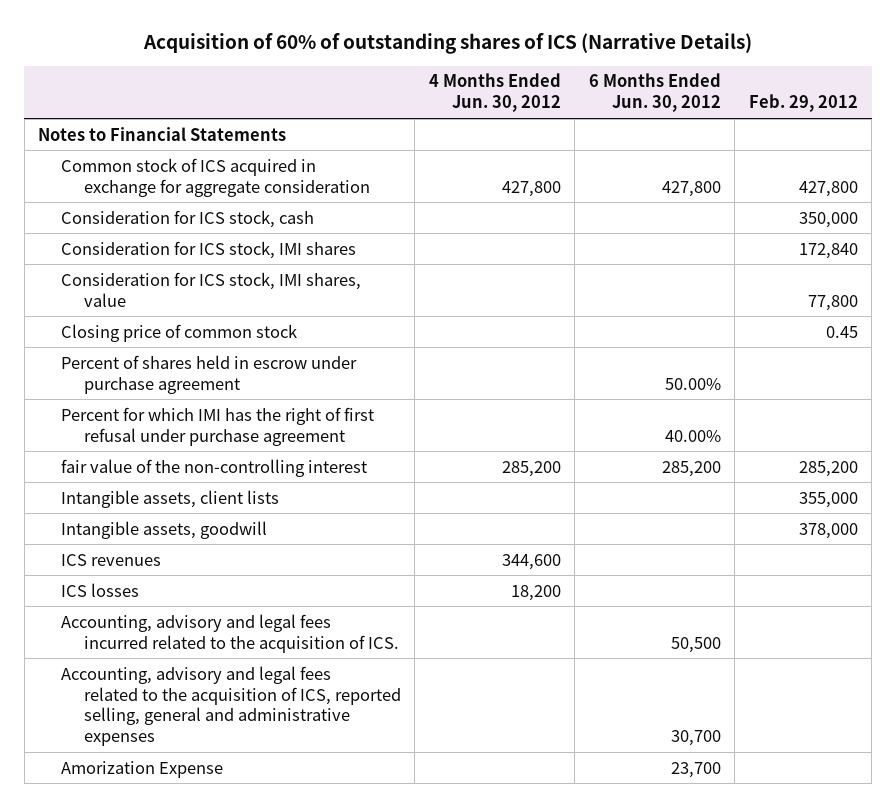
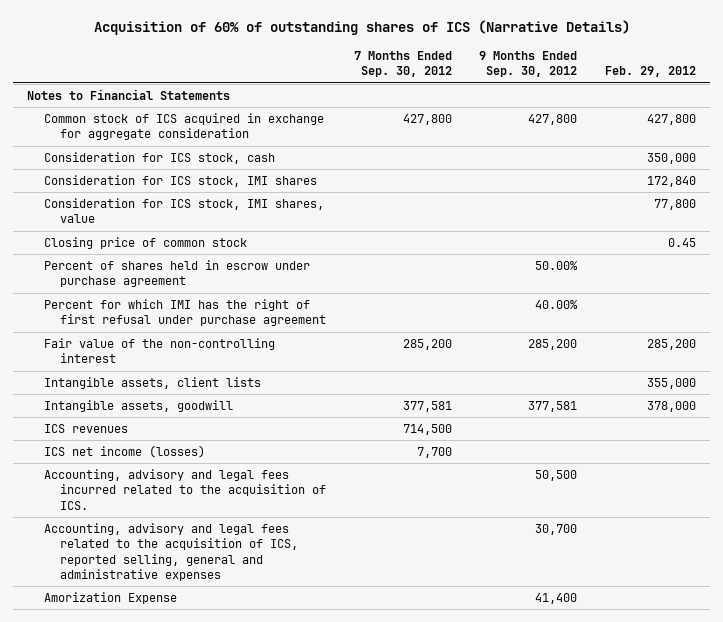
[428,73,561,113] 4 Months Ended Jun. 30, 2012 -> none
[588,73,721,113] 6 Months Ended Jun. 30, 2012 -> none
none -> [353,51,452,78] 7 Months Ended Sep. 30, 2012
none -> [479,51,578,78] 9 Months Ended Sep. 30, 2012
[60,458,367,477] fair value of the non-controlling interest -> [43,338,275,364] Fair value of the non-controlling interest
[60,582,139,597] ICS losses -> [43,445,205,459] ICS net income (losses)

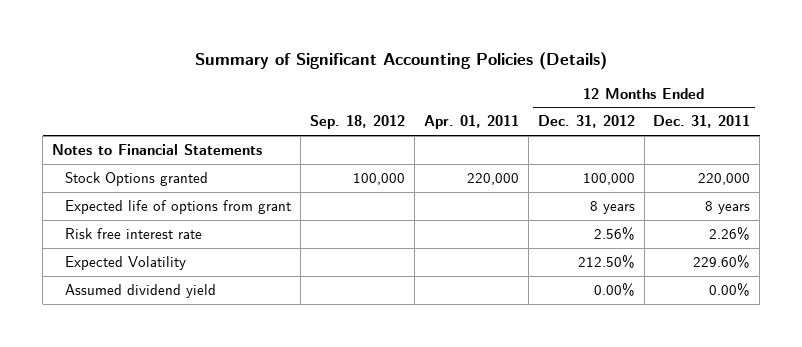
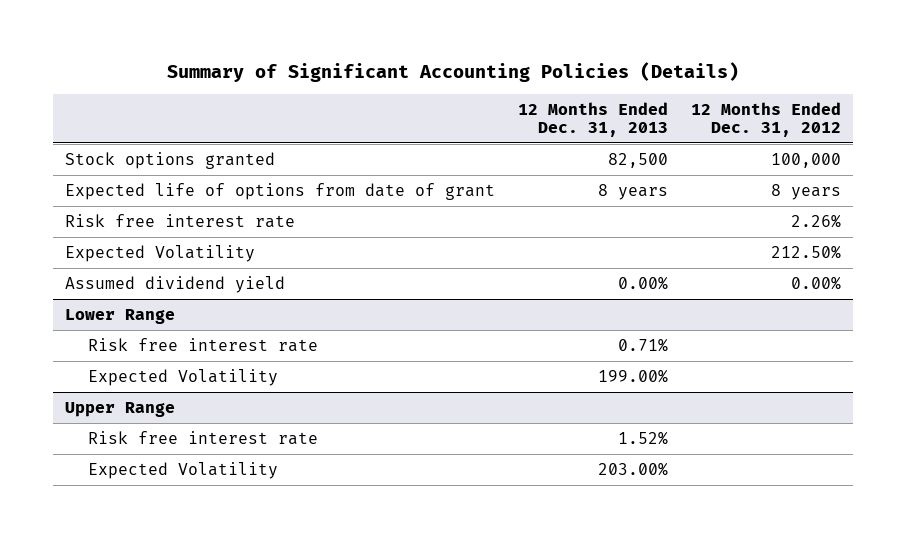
[310,115,406,130] Sep. 18, 2012 -> none
[423,115,519,130] Apr. 01, 2011 -> none
[653,115,751,129] Dec. 31, 2011 -> none
none -> [518,101,669,138] 12 Months Ended Dec. 31, 2013
[51,143,262,155] Notes to Financial Statements -> none
[65,171,209,186] Stock Options granted -> [64,151,275,169] Stock options granted
[65,199,292,214] Expected life of options from grant -> [64,182,495,200] Expected life of options from date of grant
[593,226,635,240] 2.56% -> [791,213,842,228] 2.26%
none -> [64,308,175,324] Lower Range
none -> [87,337,318,352] Risk free interest rate
none -> [87,368,278,386] Expected Volatility
none -> [64,401,175,417] Upper Range
none -> [87,430,318,445] Risk free interest rate
none -> [87,461,278,479] Expected Volatility

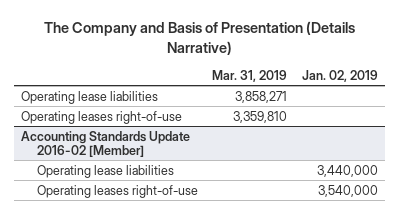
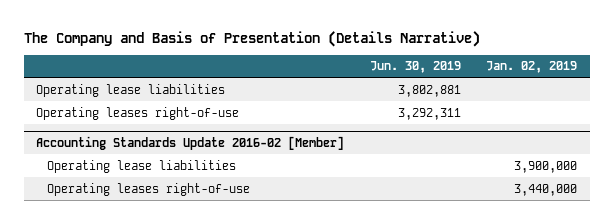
[212,70,288,83] Mar. 31, 2019 -> none
none -> [369,61,461,74] Jun. 30, 2019
[317,164,379,177] 3,440,000 -> [514,160,578,173] 3,900,000
[318,184,379,197] 3,540,000 -> [514,183,578,196] 3,440,000

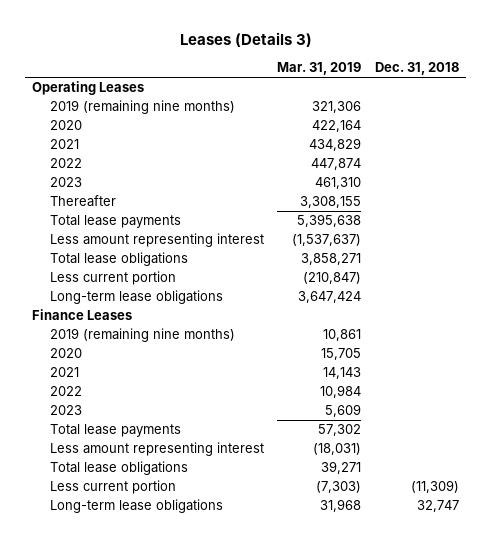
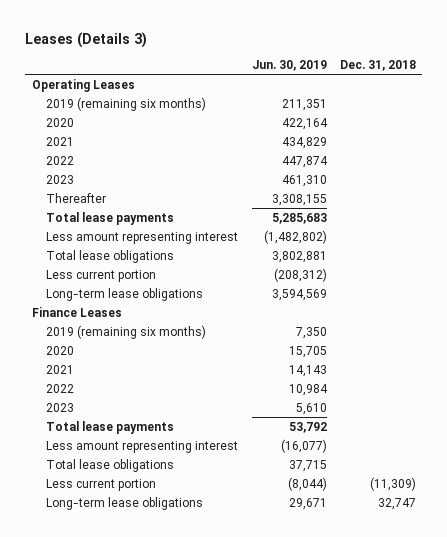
[277,62,362,76] Mar. 31, 2019 -> none
none -> [251,60,327,72] Jun. 30, 2019
[49,100,235,115] 2019 (remaining nine months) -> [46,96,207,111] 2019 (remaining six months)
[49,328,235,343] 2019 (remaining nine months) -> [46,324,207,339] 2019 (remaining six months)

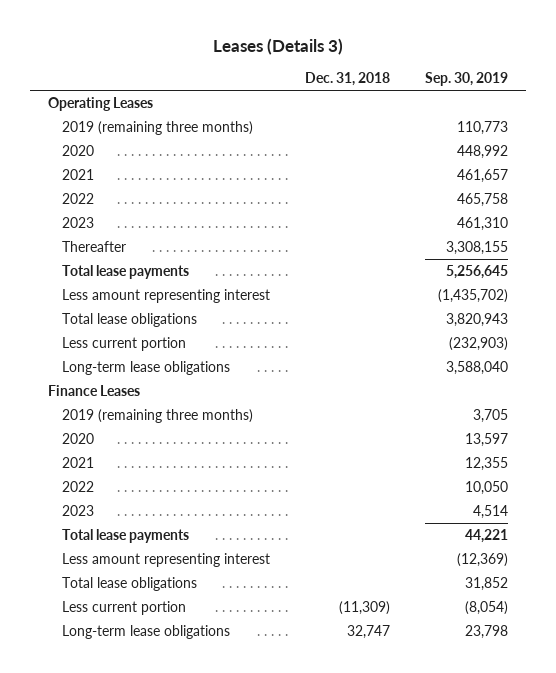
[251,60,327,72] Jun. 30, 2019 -> none
none -> [425,72,509,87] Sep. 30, 2019
[46,96,207,111] 2019 (remaining six months) -> [61,121,253,136] 2019 (remaining three months)
[46,324,207,339] 2019 (remaining six months) -> [61,409,253,424] 2019 (remaining three months)

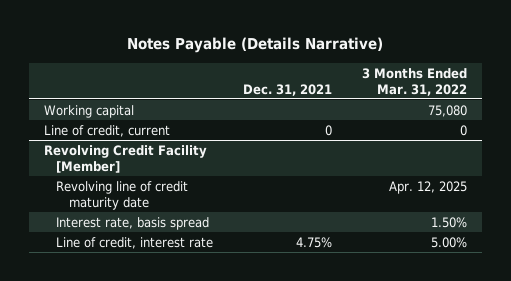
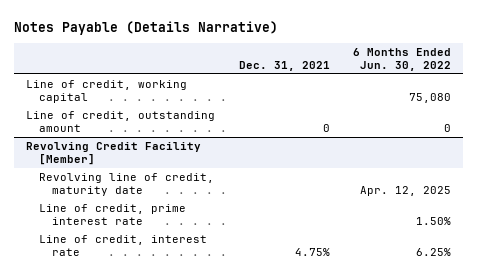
[361,67,467,96] 3 Months Ended Mar. 31, 2022 -> none
none -> [353,47,452,72] 6 Months Ended Jun. 30, 2022
[43,104,134,118] Working capital -> [26,79,188,104] Line of credit, working capital
[43,124,170,137] Line of credit, current -> [26,110,216,133] Line of credit, outstanding amount
[56,180,189,211] Revolving line of credit maturity date -> [39,172,215,197] Revolving line of credit, maturity date
[56,216,210,230] Interest rate, basis spread -> [39,203,187,226] Line of credit, prime interest rate

